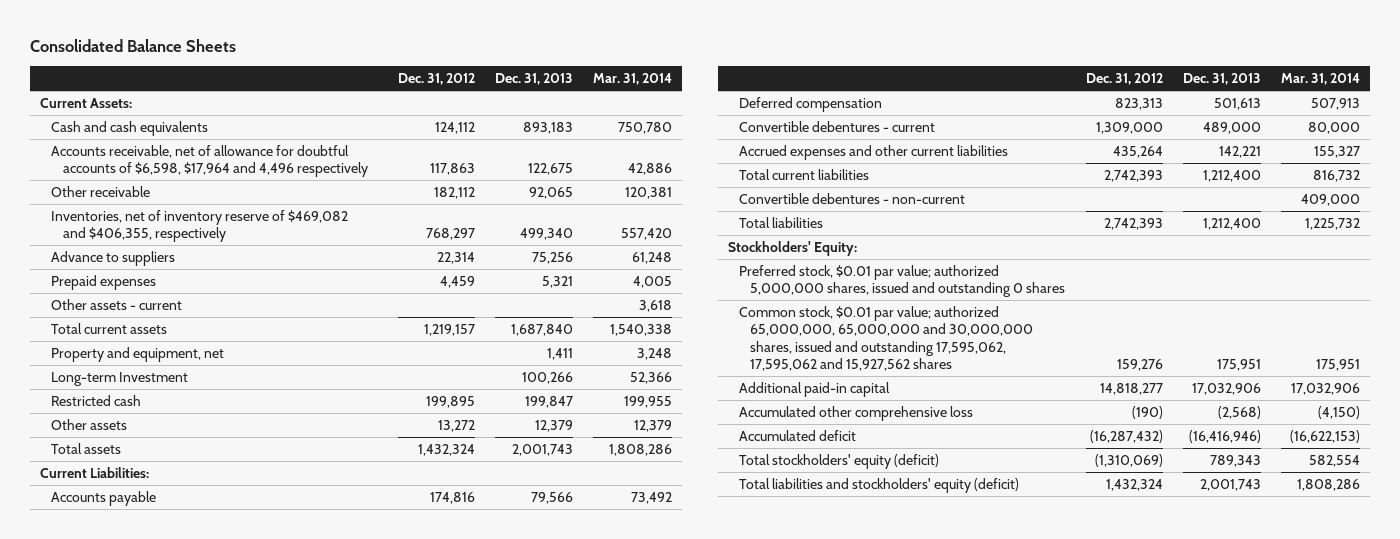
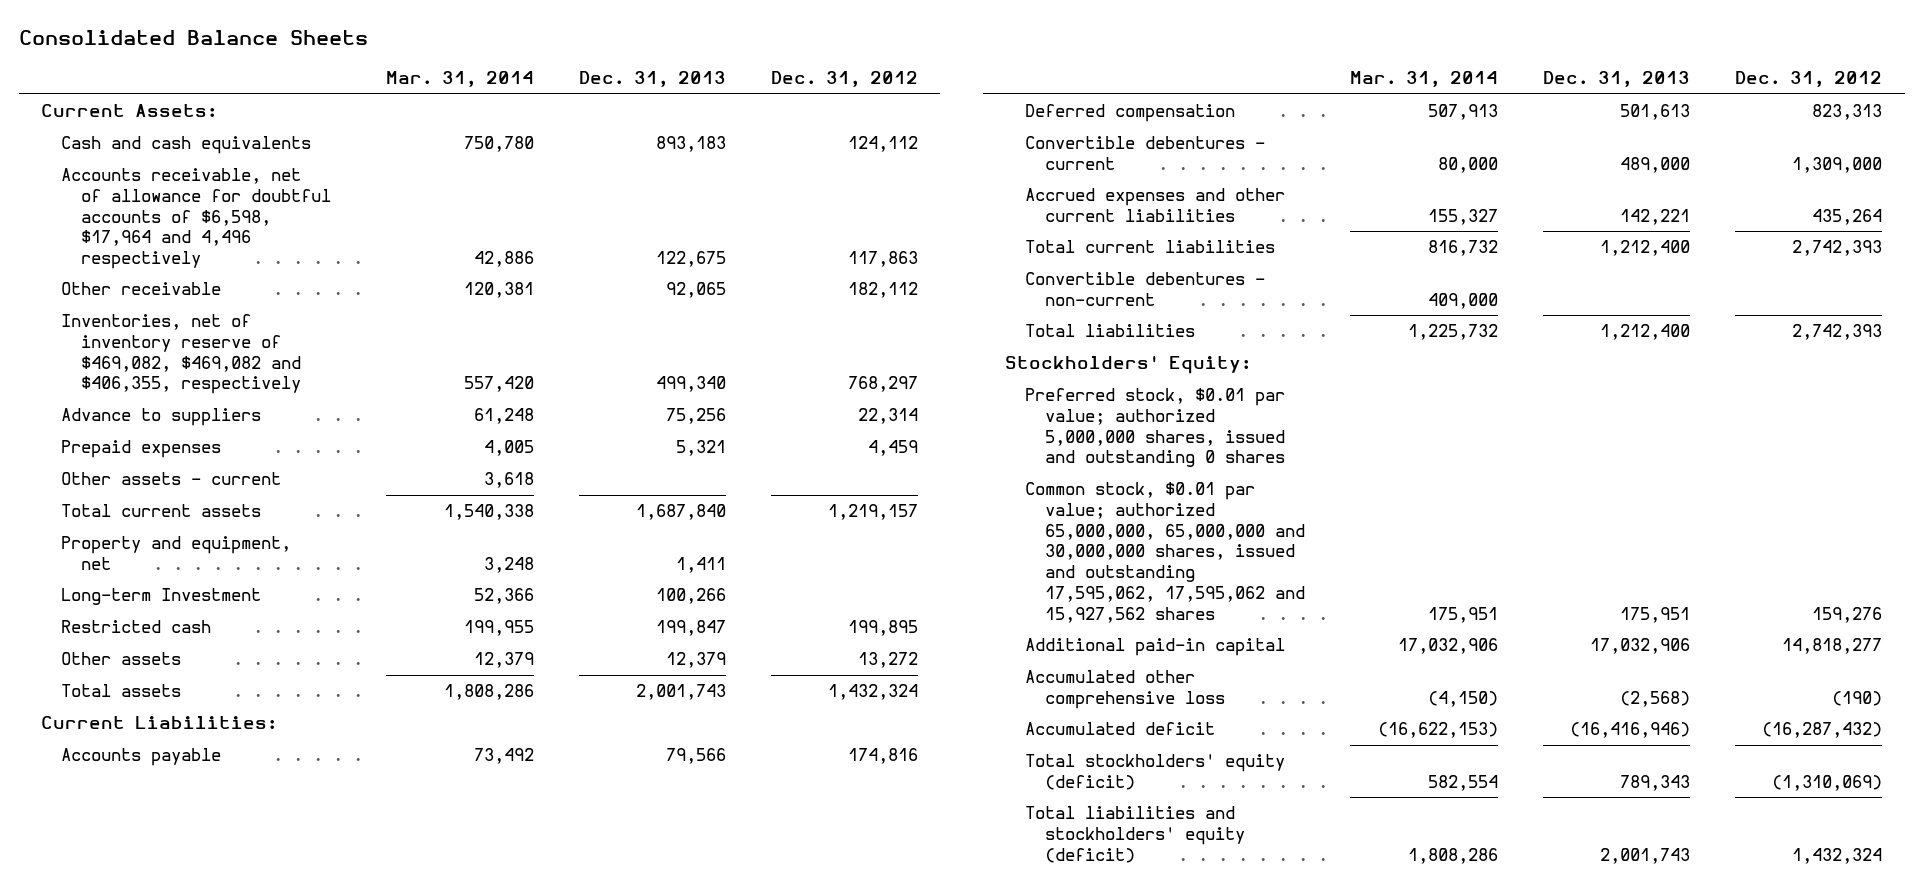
[51,209,349,243] Inventories, net of inventory reserve of $469,082 and $406,355, respectively -> [61,314,301,395] Inventories, net of inventory reserve of $469,082, $469,082 and $406,355, respectively

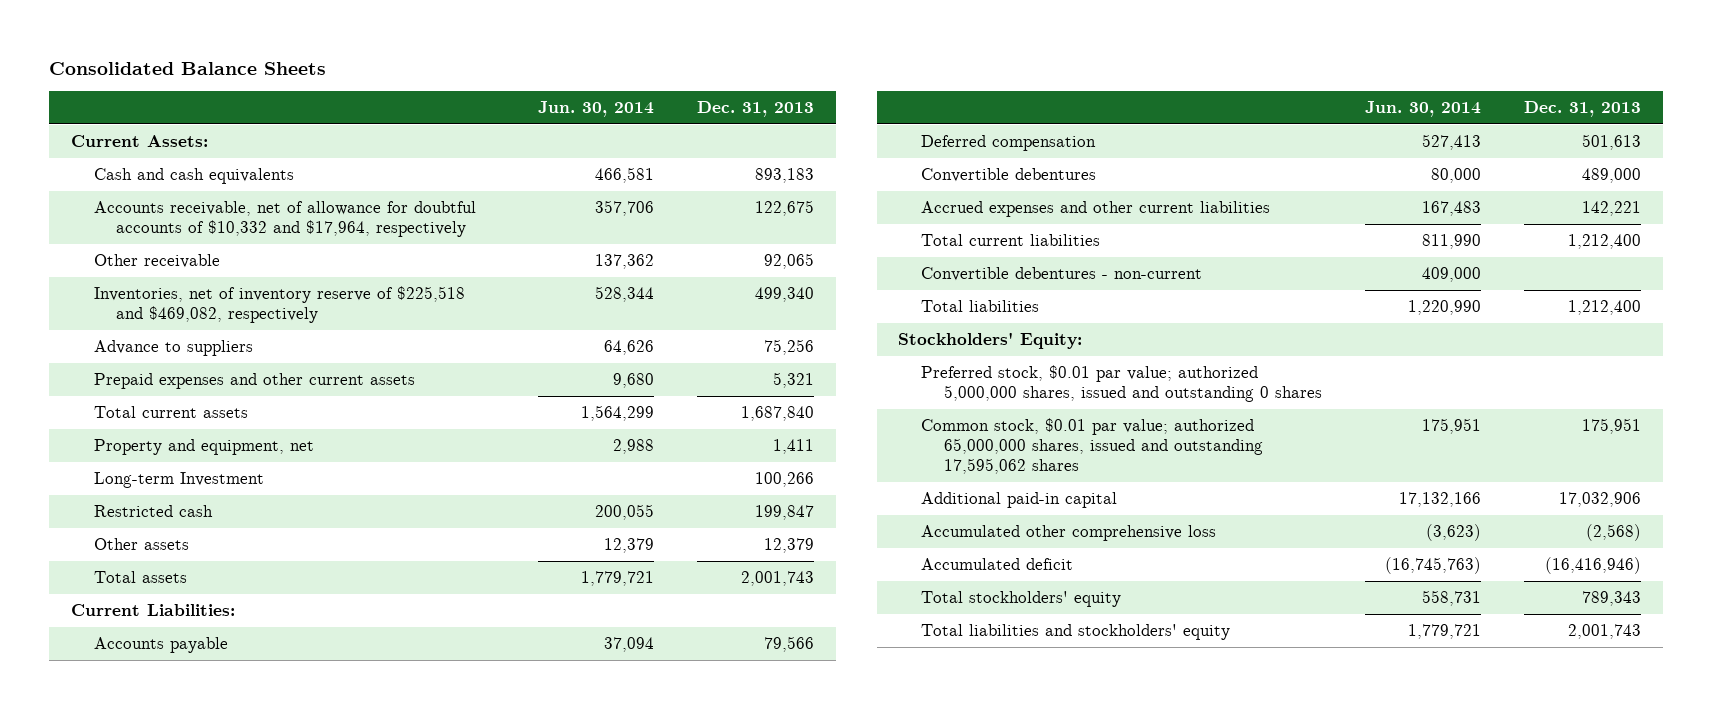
[385,71,534,88] Mar. 31, 2014 -> none
[770,71,918,88] Dec. 31, 2012 -> none
none -> [537,101,654,118] Jun. 30, 2014
[61,168,331,270] Accounts receivable, net of allowance for doubtful accounts of $6,598, $17,964 and 4,496 respectively -> [93,201,476,238] Accounts receivable, net of allowance for doubtful accounts of $10,332 and $17,964, respectively
[61,314,301,395] Inventories, net of inventory reserve of $469,082, $469,082 and $406,355, respectively -> [93,286,465,324] Inventories, net of inventory reserve of $225,518 and $469,082, respectively
[61,472,282,486] Other assets - current -> none
[61,440,222,459] Prepaid expenses -> [93,373,415,390] Prepaid expenses and other current assets
[1025,136,1266,170] Convertible debentures - current -> [920,168,1096,183] Convertible debentures
[1025,482,1306,623] Common stock, $0.01 par value; authorized 65,000,000, 65,000,000 and 30,000,000 shares, issued and outstanding 17,595,062, 17,595,062 and 15,927,562 shares -> [920,418,1263,475] Common stock, $0.01 par value; authorized 65,000,000 shares, issued and outstanding 17,595,062 shares
[1025,754,1286,790] Total stockholders' equity (deficit) -> [920,591,1121,608] Total stockholders' equity
[1025,806,1246,863] Total liabilities and stockholders' equity (deficit) -> [920,624,1230,641] Total liabilities and stockholders' equity

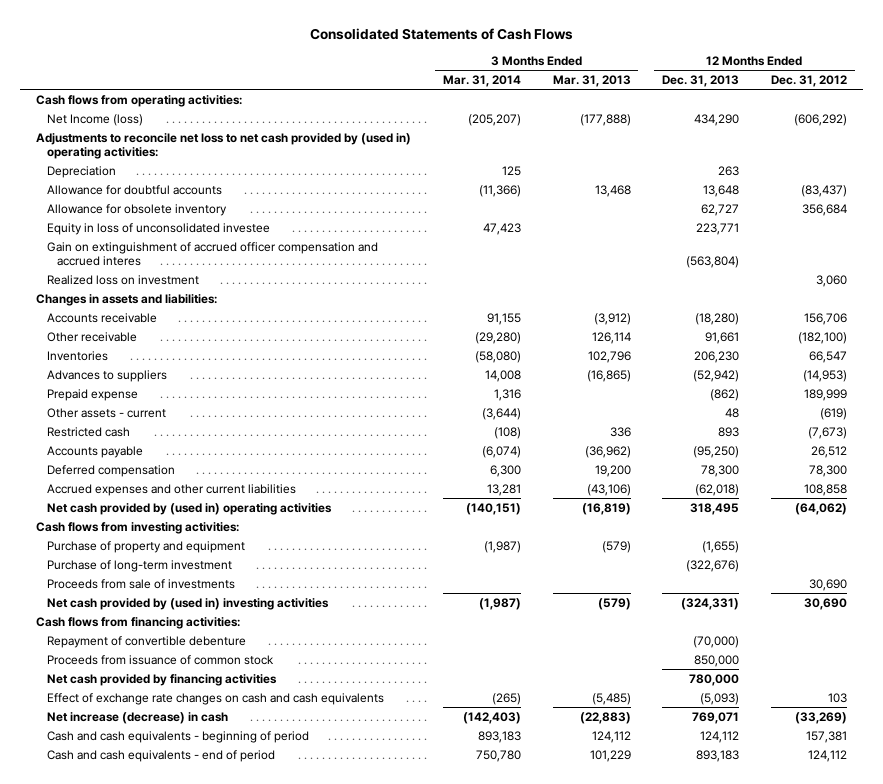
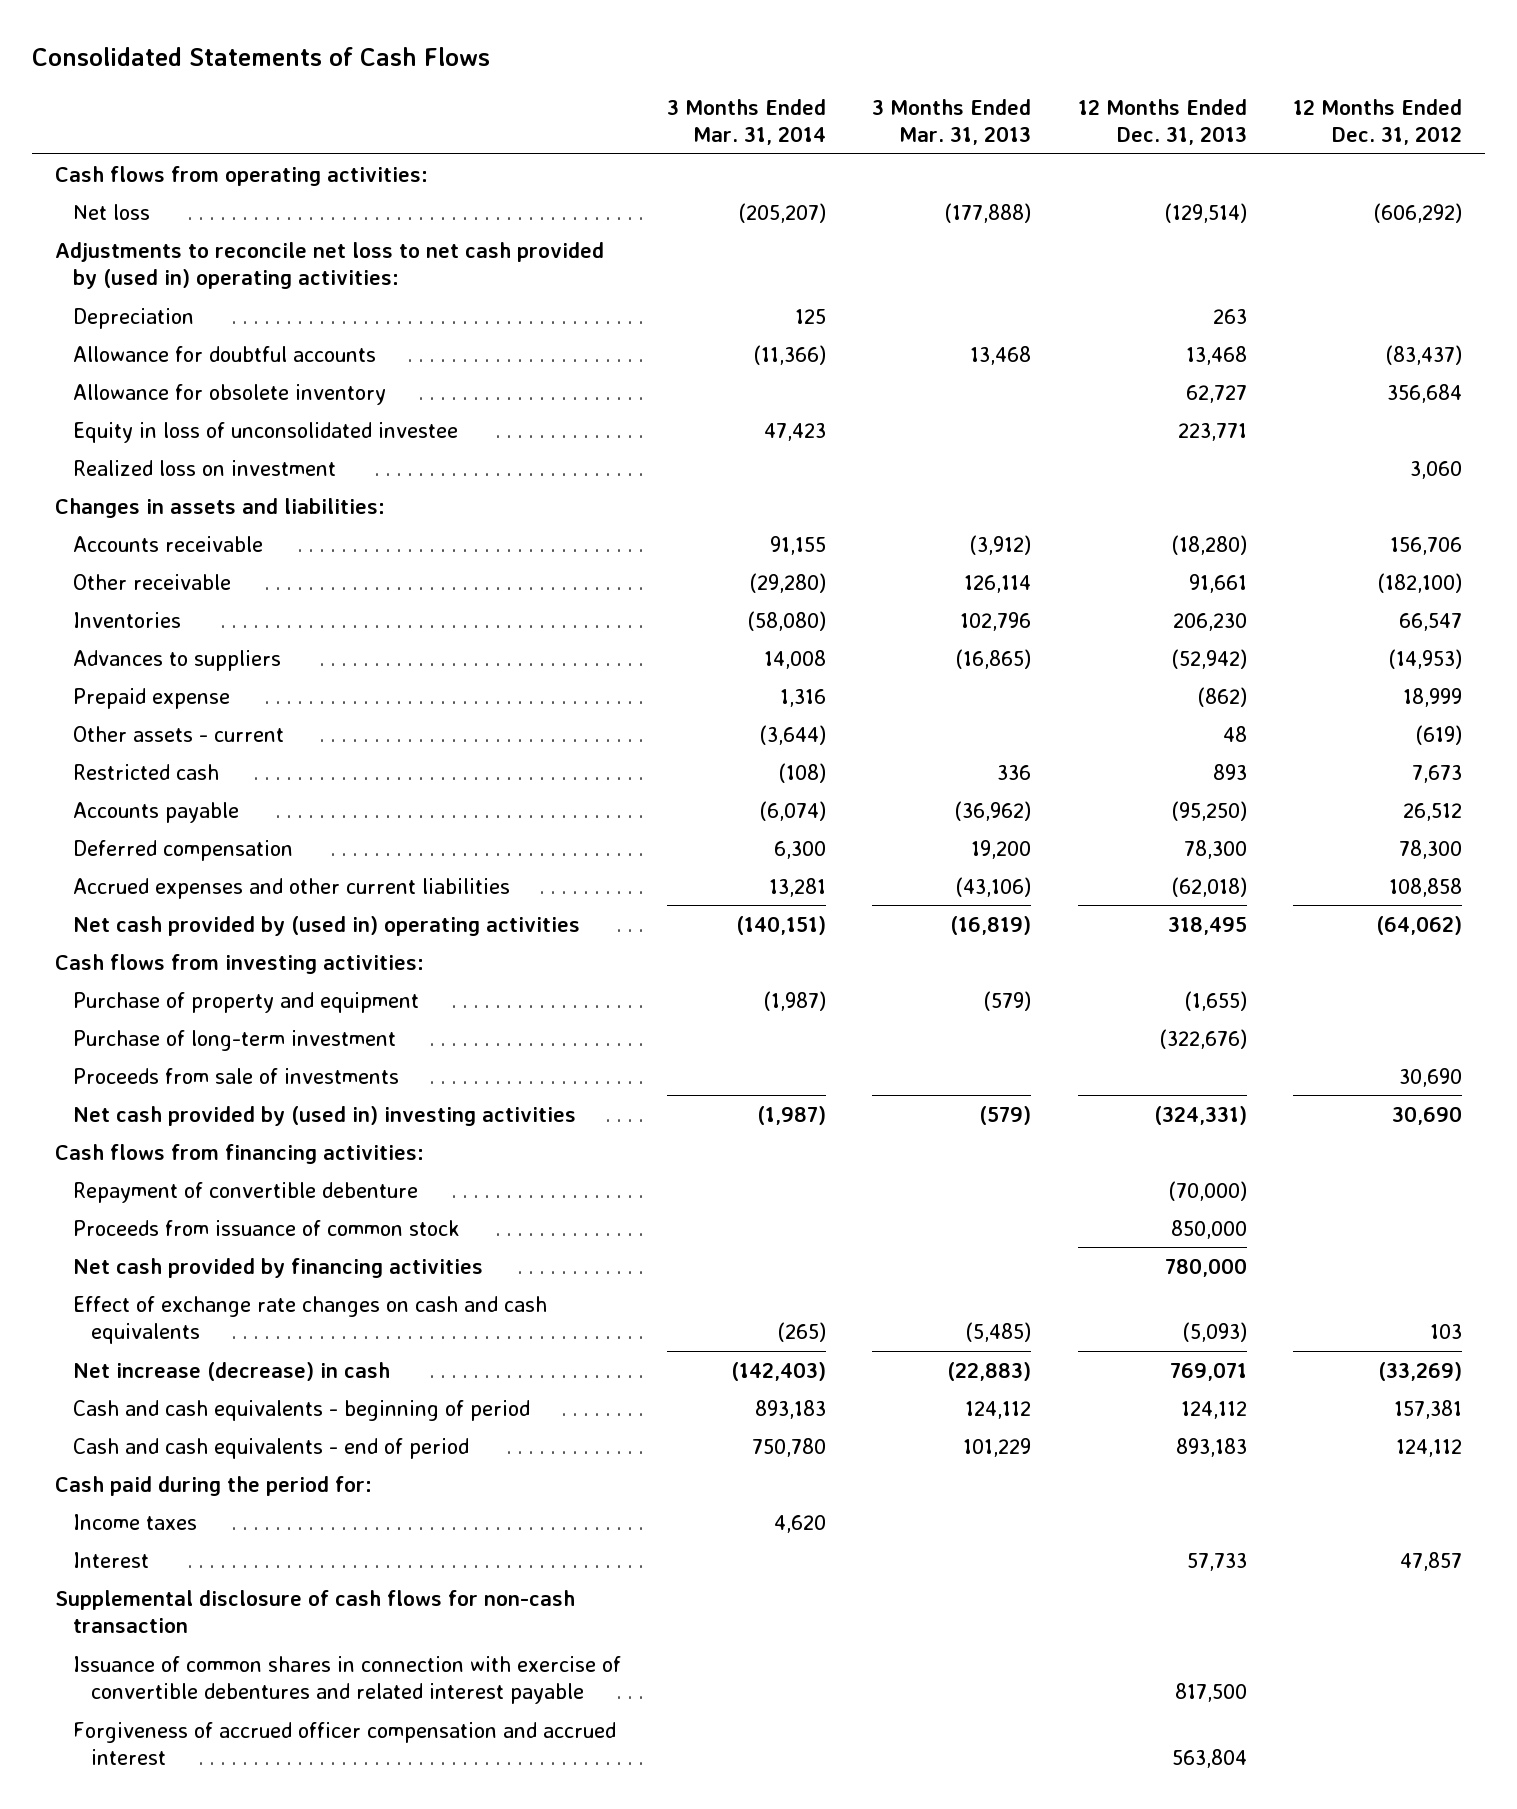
[46,113,143,126] Net Income (loss) -> [72,203,150,220] Net loss
[694,113,740,126] 434,290 -> [1163,202,1247,223] (129,514)
[703,184,740,197] 13,648 -> [1185,345,1247,365] 13,468
[46,241,378,267] Gain on extinguishment of accrued officer compensation and accrued interes -> none
[803,388,847,401] 189,999 -> [1402,687,1462,707] 18,999
[807,426,847,439] (7,673) -> [1411,764,1462,783] 7,673
none -> [54,1475,372,1496] Cash paid during the period for:
none -> [72,1513,197,1530] Income taxes
none -> [72,1551,149,1568] Interest
none -> [54,1589,575,1634] Supplemental disclosure of cash flows for non-cash transaction
none -> [72,1655,621,1705] Issuance of common shares in connection with exercise of convertible debentures and related interest payable
none -> [72,1721,616,1766] Forgiveness of accrued officer compensation and accrued interest

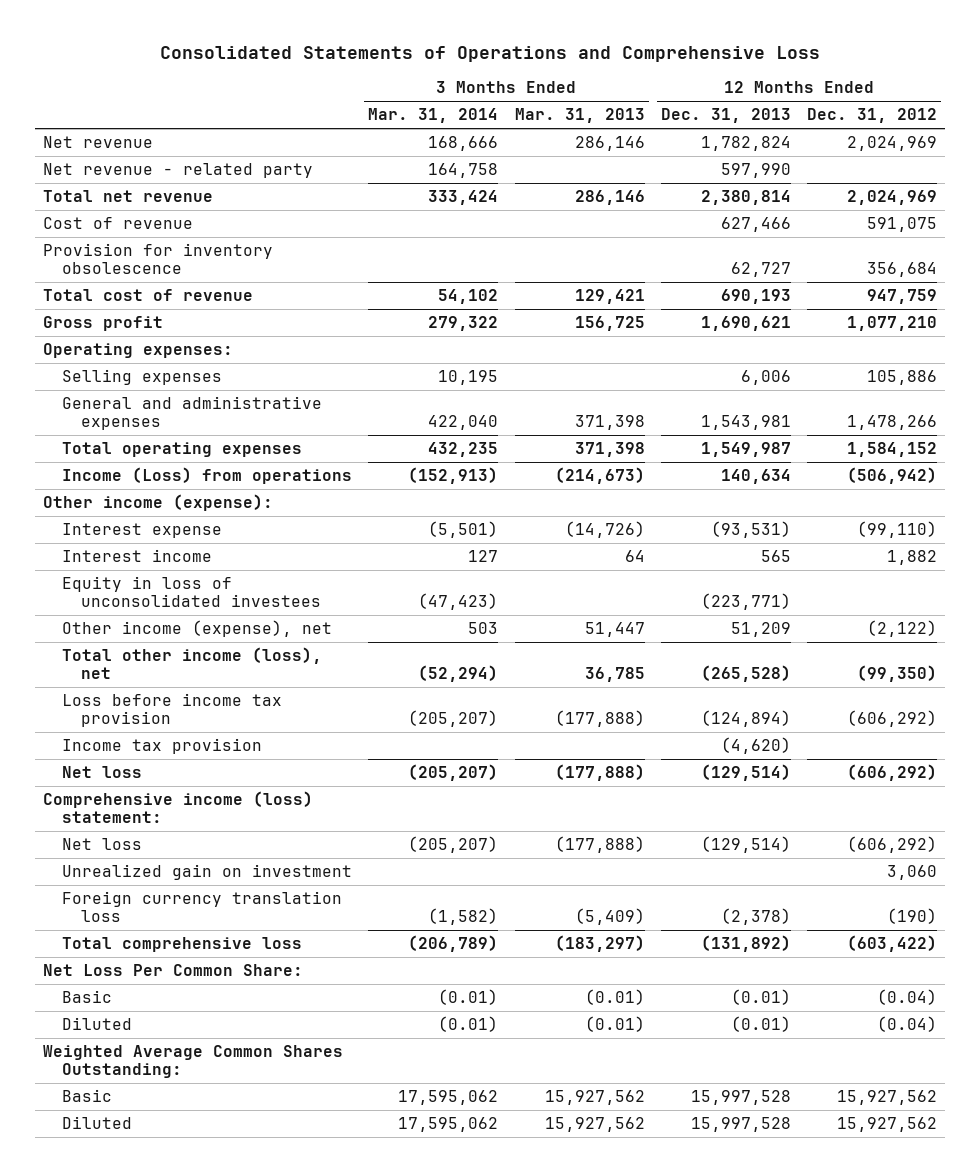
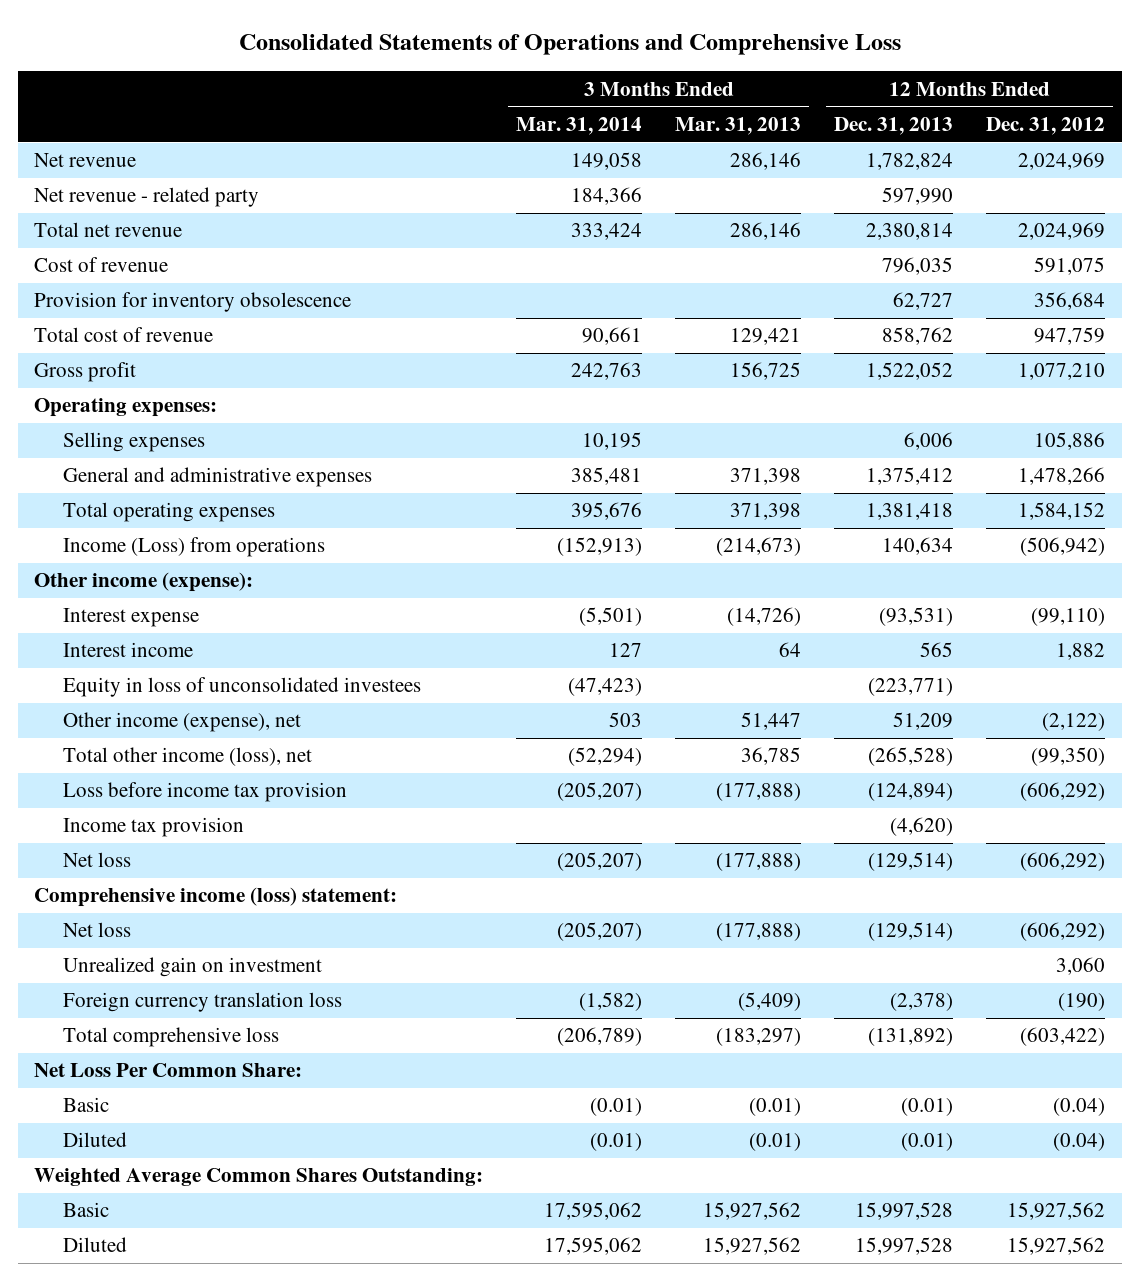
[428,136,499,152] 168,666 -> [571,152,643,171] 149,058
[428,163,499,179] 164,758 -> [571,187,643,206] 184,366
[720,217,791,233] 627,466 -> [882,257,954,276] 796,035
[438,289,499,305] 54,102 -> [582,327,643,346] 90,661
[720,289,791,305] 690,193 -> [882,327,954,346] 858,762
[428,316,499,332] 279,322 -> [571,362,643,381] 242,763
[700,316,791,332] 1,690,621 -> [866,362,954,381] 1,522,052
[428,414,499,430] 422,040 -> [571,467,643,486] 385,481
[700,414,791,430] 1,543,981 -> [866,467,954,486] 1,375,412
[428,442,499,458] 432,235 -> [571,502,643,521] 395,676
[700,442,791,458] 1,549,987 -> [866,503,954,521] 1,381,418

